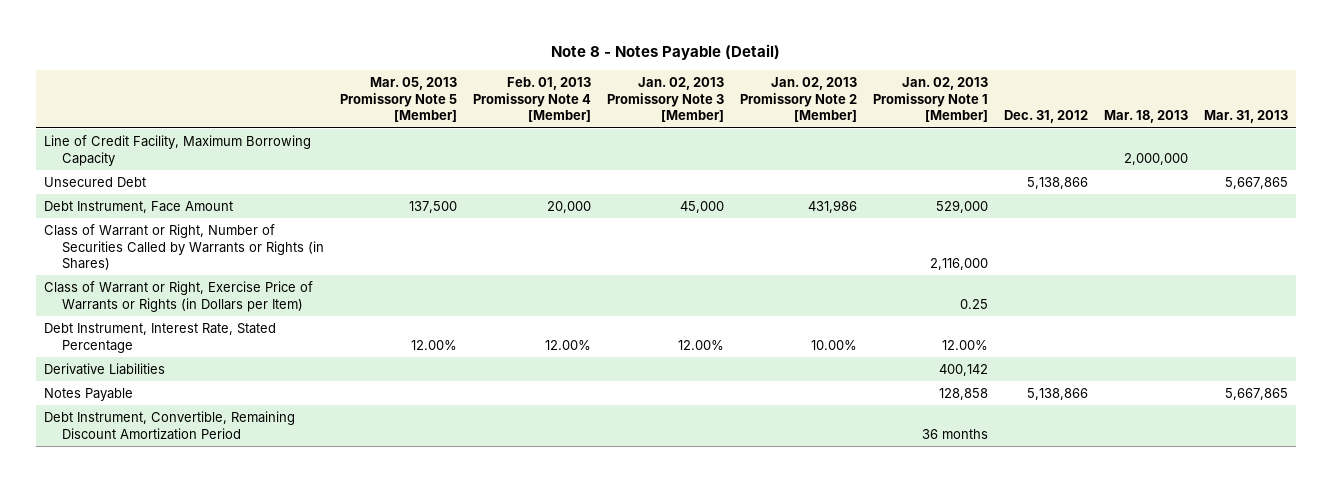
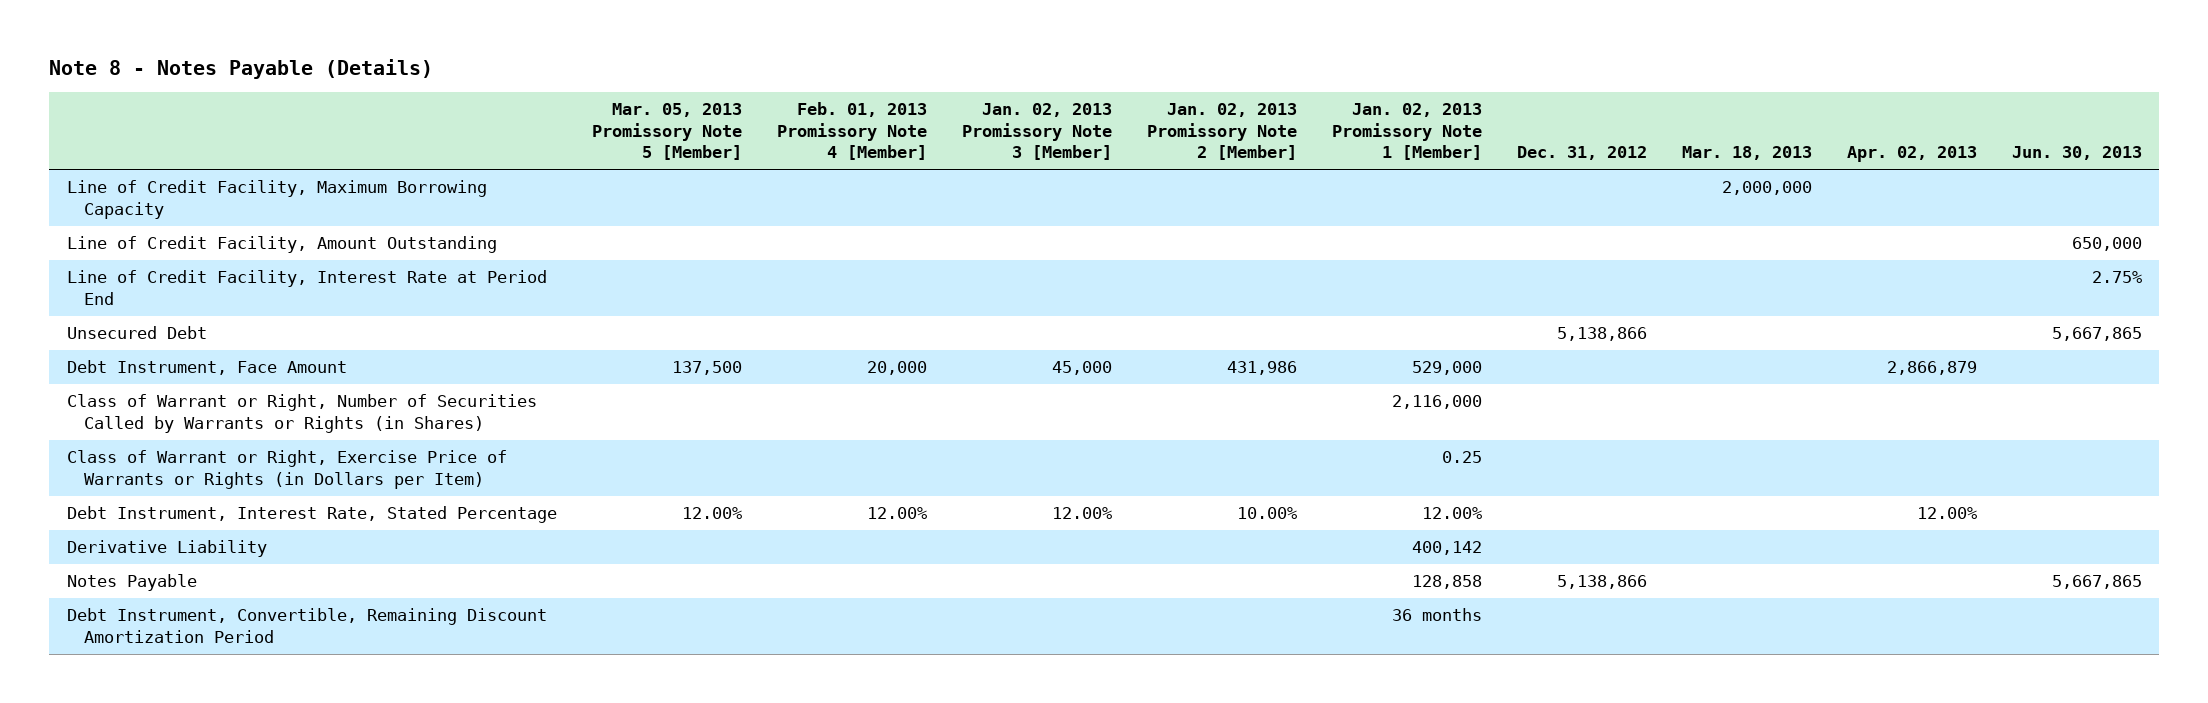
[551,43,781,60] Note 8 - Notes Payable (Detail) -> [49,59,434,80] Note 8 - Notes Payable (Details)
[1204,110,1289,124] Mar. 31, 2013 -> none
none -> [1846,146,1977,163] Apr. 02, 2013
none -> [2011,146,2142,161] Jun. 30, 2013
none -> [66,236,497,254] Line of Credit Facility, Amount Outstanding
none -> [66,270,547,305] Line of Credit Facility, Interest Rate at Period End
[44,362,166,375] Derivative Liabilities -> [66,540,267,558] Derivative Liability

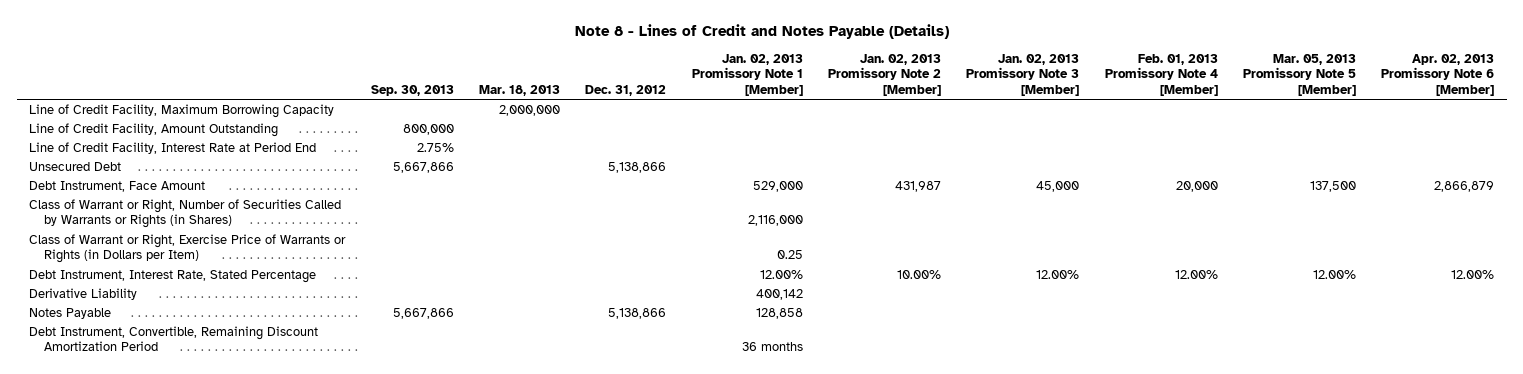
[49,59,434,80] Note 8 - Notes Payable (Details) -> [574,24,949,40] Note 8 - Lines of Credit and Notes Payable (Details)
[1846,146,1977,163] Apr. 02, 2013 -> none
[2011,146,2142,161] Jun. 30, 2013 -> none
none -> [370,84,454,96] Sep. 30, 2013
none -> [1381,53,1495,96] Apr. 02, 2013 Promissory Note 6 [Member]
[1226,361,1297,376] 431,986 -> [894,180,941,192] 431,987

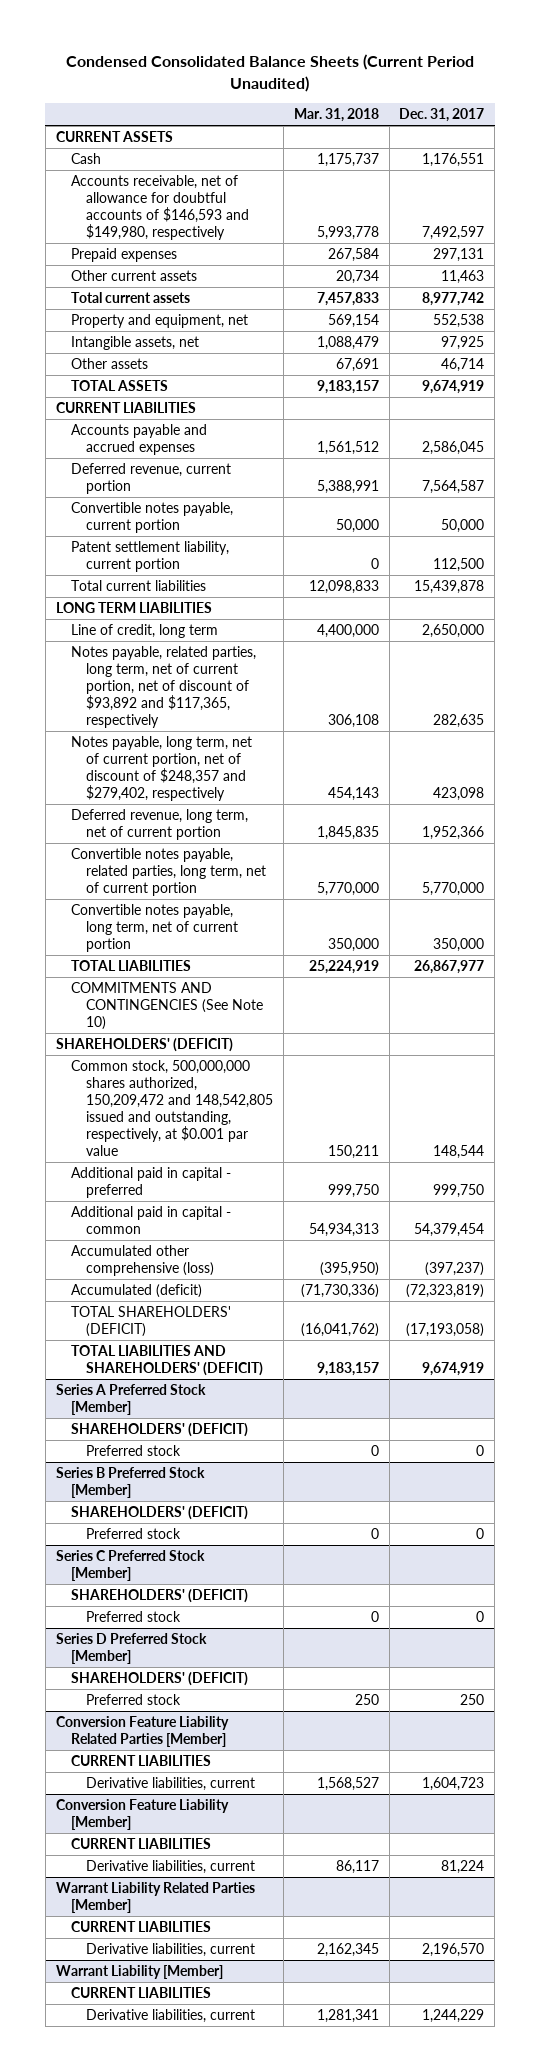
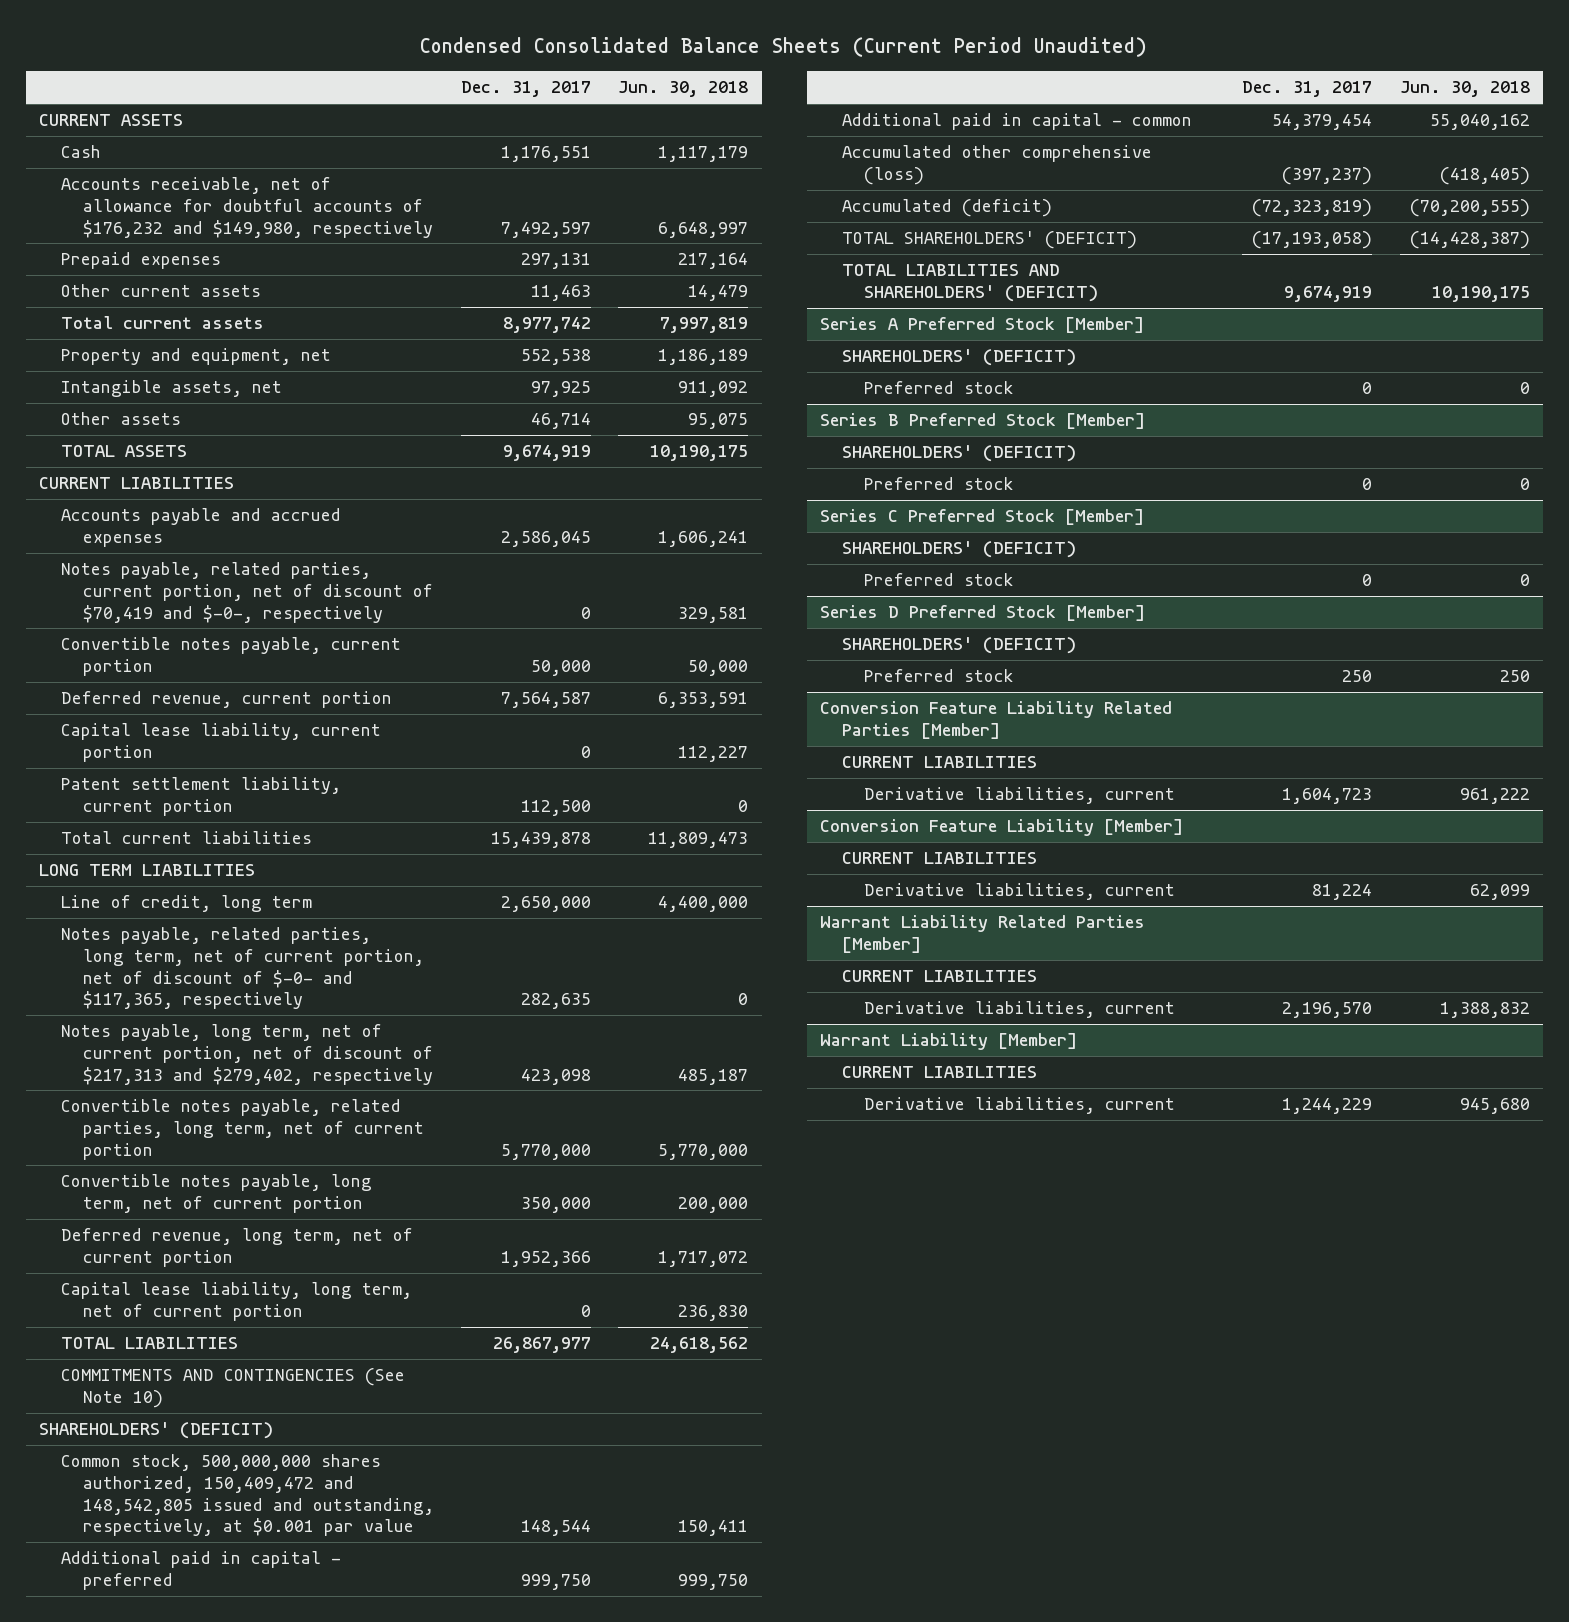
[293,108,379,123] Mar. 31, 2018 -> none
none -> [618,81,749,98] Jun. 30, 2018
[70,175,249,240] Accounts receivable, net of allowance for doubtful accounts of $146,593 and $149,980, respectively -> [61,177,433,238] Accounts receivable, net of allowance for doubtful accounts of $176,232 and $149,980, respectively
none -> [61,562,433,623] Notes payable, related parties, current portion, net of discount of $70,419 and $-0-, respectively
[70,463,231,495] Deferred revenue, current portion -> [61,691,393,709] Deferred revenue, current portion
none -> [61,723,382,762] Capital lease liability, current portion
[70,646,256,728] Notes payable, related parties, long term, net of current portion, net of discount of $93,892 and $117,365, respectively -> [61,927,424,1010] Notes payable, related parties, long term, net of current portion, net of discount of $-0- and $117,365, respectively
[70,736,252,801] Notes payable, long term, net of current portion, net of discount of $248,357 and $279,402, respectively -> [61,1024,433,1085] Notes payable, long term, net of current portion, net of discount of $217,313 and $279,402, respectively
[70,809,248,841] Deferred revenue, long term, net of current portion -> [61,1228,414,1267] Deferred revenue, long term, net of current portion
none -> [61,1282,413,1321] Capital lease liability, long term, net of current portion
[70,1060,273,1156] Common stock, 500,000,000 shares authorized, 150,209,472 and 148,542,805 issued and outstanding, respectively, at $0.001 par value -> [61,1454,434,1537] Common stock, 500,000,000 shares authorized, 150,409,472 and 148,542,805 issued and outstanding, respectively, at $0.001 par value

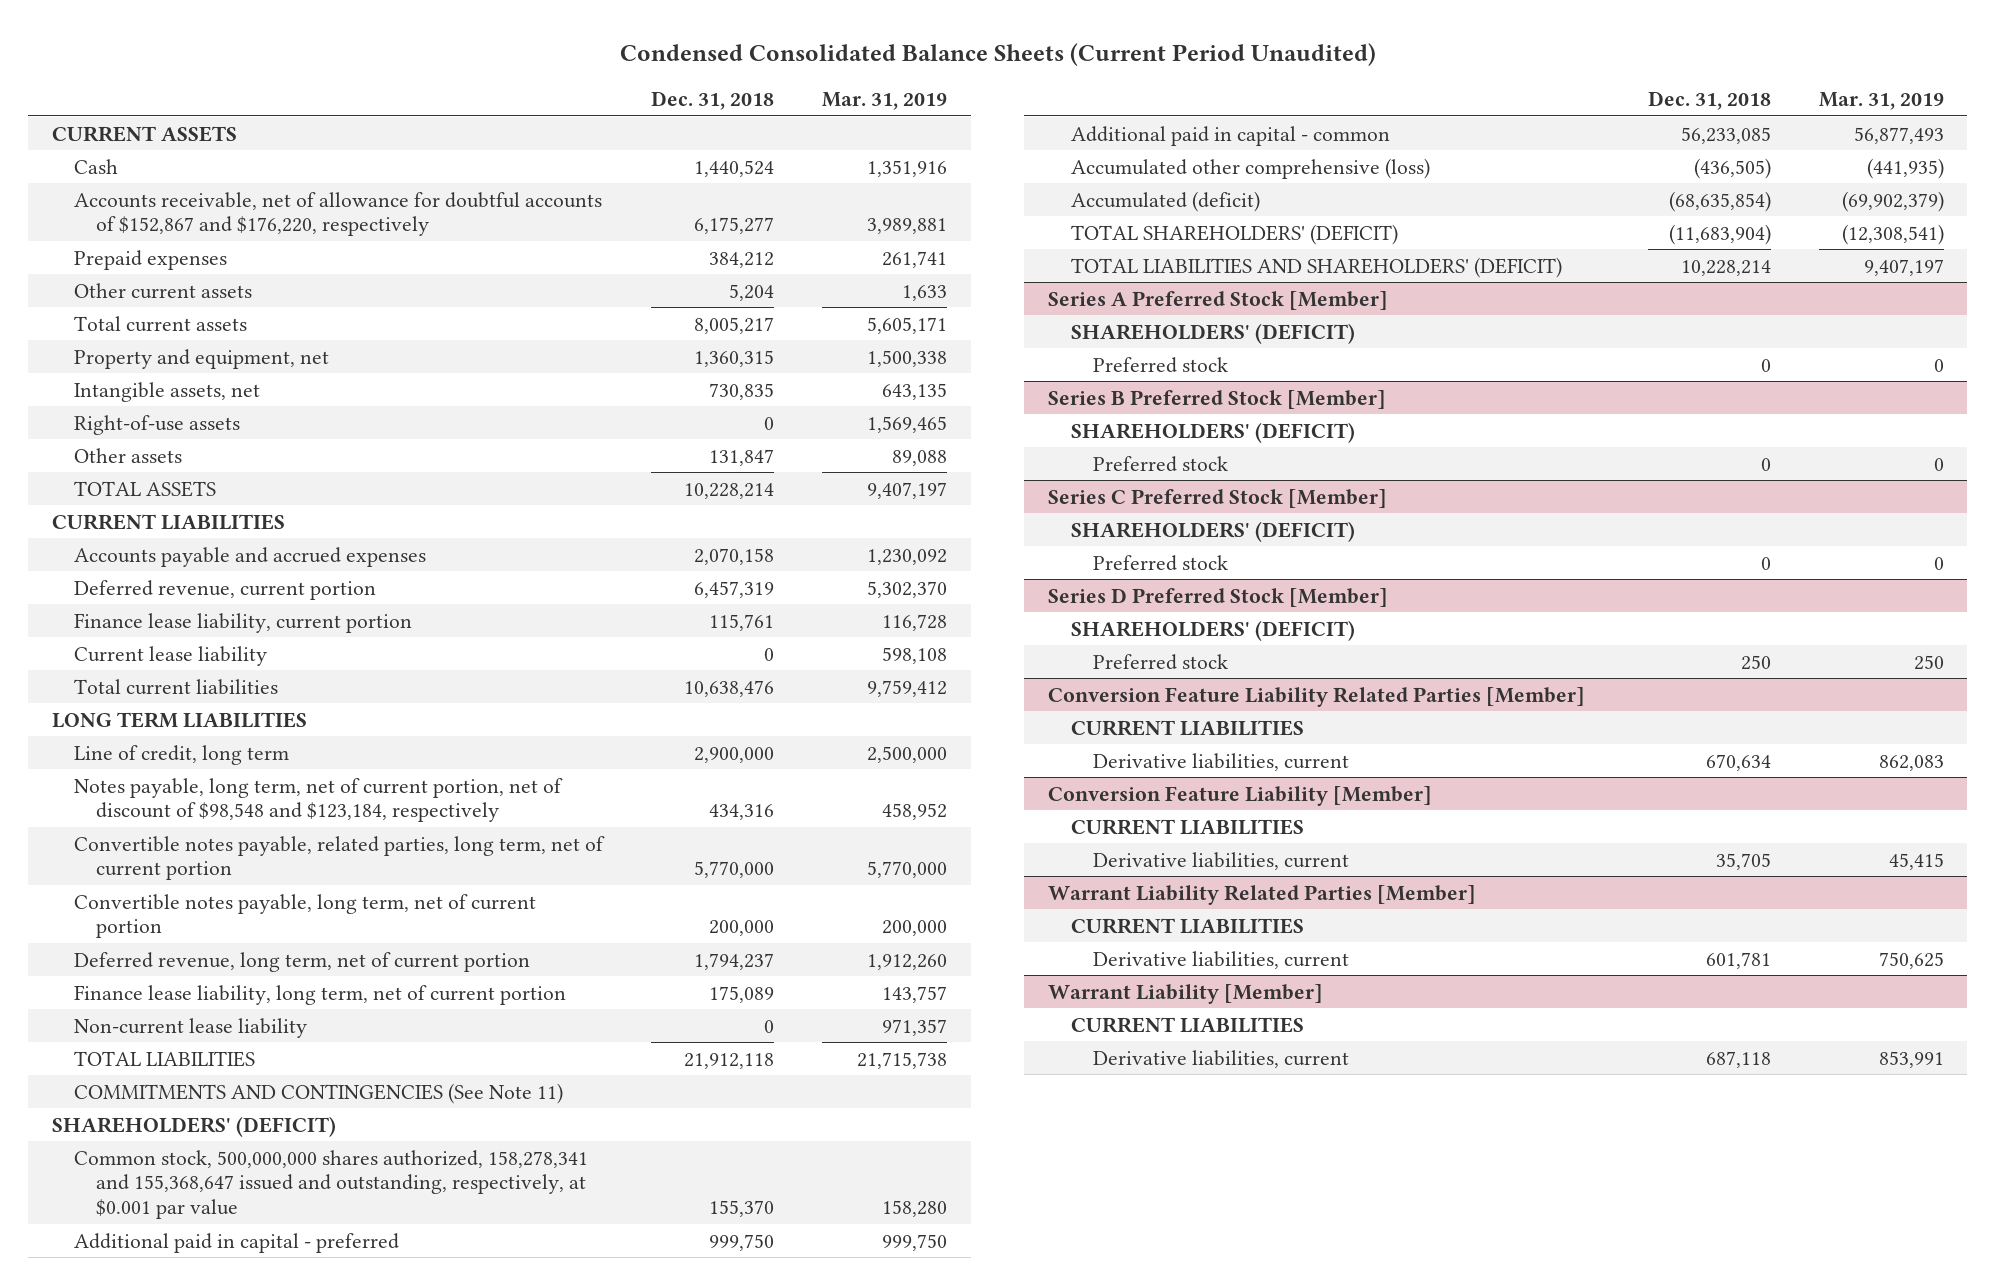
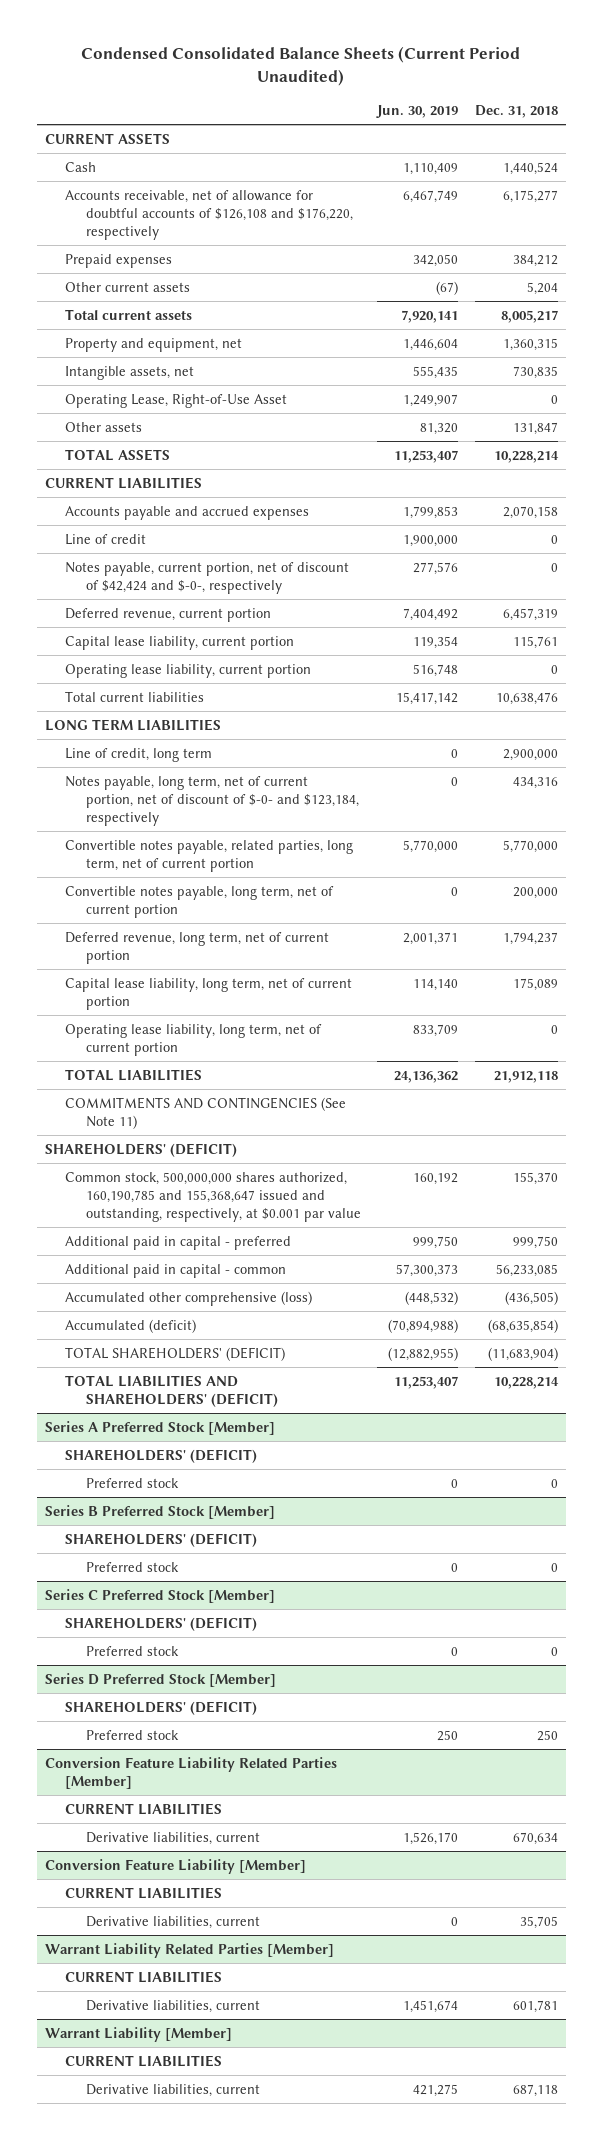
[821,91,947,110] Mar. 31, 2019 -> none
none -> [376,105,459,119] Jun. 30, 2019
[73,191,602,237] Accounts receivable, net of allowance for doubtful accounts of $152,867 and $176,220, respectively -> [65,189,354,241] Accounts receivable, net of allowance for doubtful accounts of $126,108 and $176,220, respectively
[73,414,240,435] Right-of-use assets -> [65,393,288,408] Operating Lease, Right-of-Use Asset
none -> [65,533,147,545] Line of credit
none -> [65,561,350,594] Notes payable, current portion, net of discount of $42,424 and $-0-, respectively
[73,612,412,633] Finance lease liability, current portion -> [65,635,295,650] Capital lease liability, current portion
[73,645,267,666] Current lease liability -> [65,663,312,678] Operating lease liability, current portion
[73,777,563,823] Notes payable, long term, net of current portion, net of discount of $98,548 and $123,184, respectively -> [65,775,360,827] Notes payable, long term, net of current portion, net of discount of $-0- and $123,184, respectively
[73,984,566,1005] Finance lease liability, long term, net of current portion -> [65,977,353,1010] Capital lease liability, long term, net of current portion
[73,1017,307,1038] Non-current lease liability -> [65,1023,323,1056] Operating lease liability, long term, net of current portion
[73,1149,588,1220] Common stock, 500,000,000 shares authorized, 158,278,341 and 155,368,647 issued and outstanding, respectively, at $0.001 par value -> [65,1171,362,1223] Common stock, 500,000,000 shares authorized, 160,190,785 and 155,368,647 issued and outstanding, respectively, at $0.001 par value

